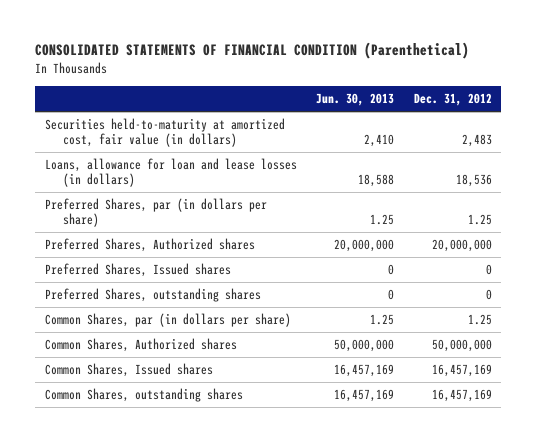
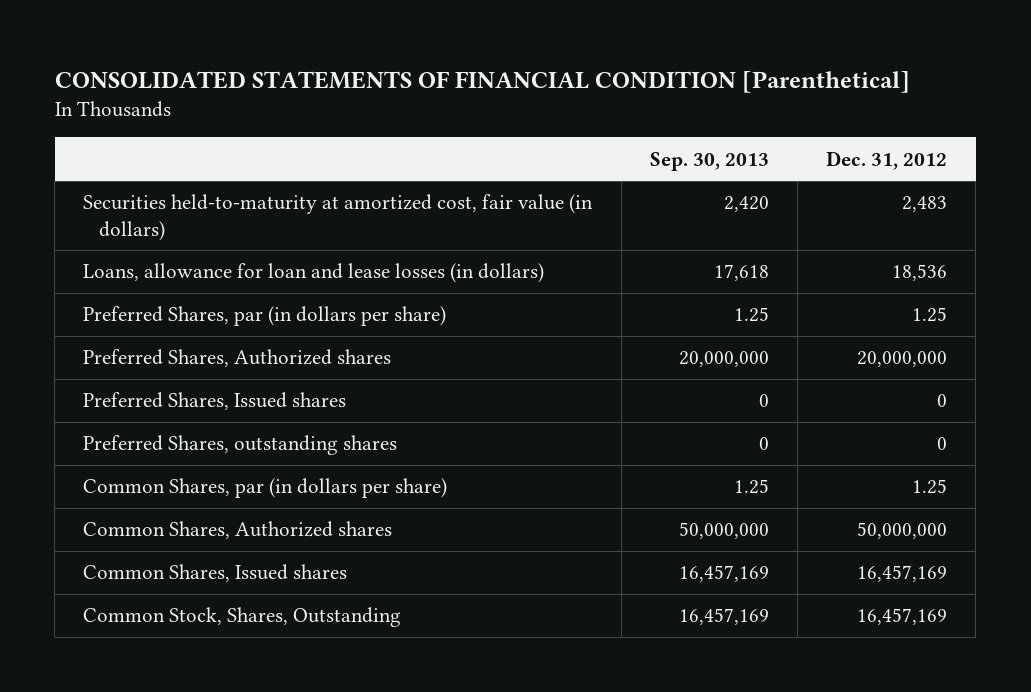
[34,42,469,60] CONSOLIDATED STATEMENTS OF FINANCIAL CONDITION (Parenthetical) -> [54,70,910,93] CONSOLIDATED STATEMENTS OF FINANCIAL CONDITION [Parenthetical]
[316,93,395,107] Jun. 30, 2013 -> none
none -> [649,151,769,171] Sep. 30, 2013
[44,387,243,402] Common Shares, outstanding shares -> [83,607,402,628] Common Stock, Shares, Outstanding

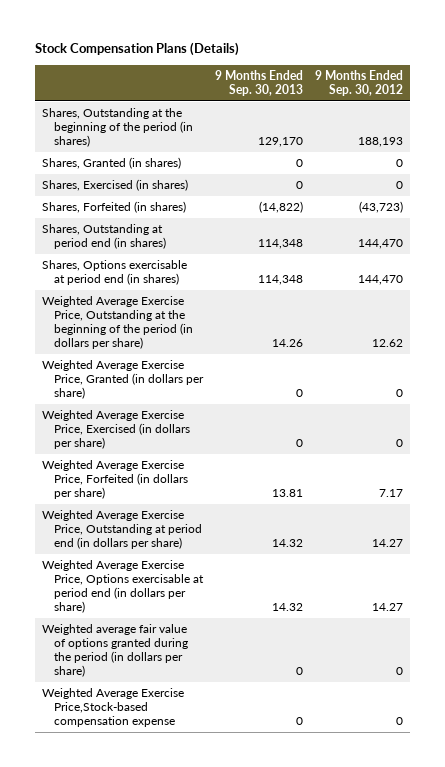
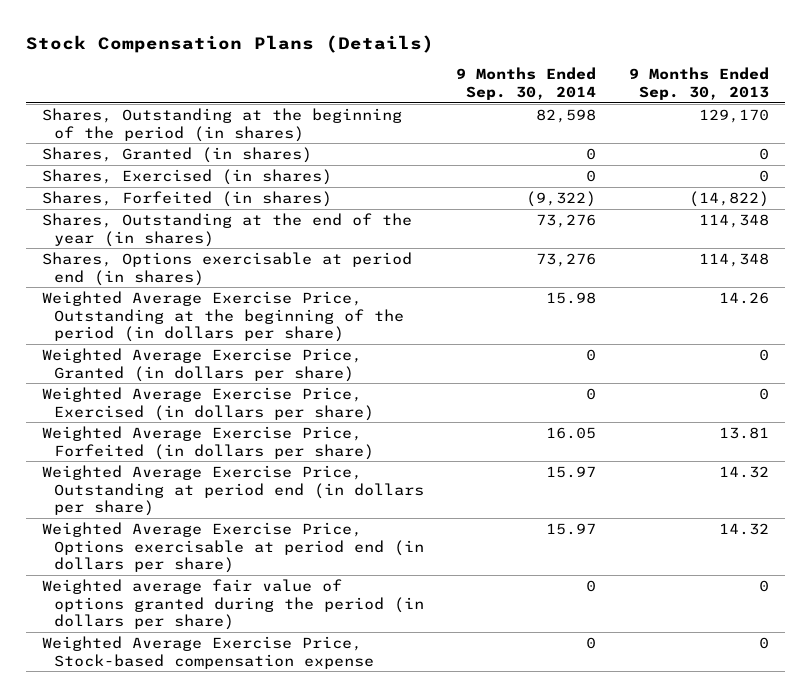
[315,70,404,96] 9 Months Ended Sep. 30, 2012 -> none
none -> [456,67,597,100] 9 Months Ended Sep. 30, 2014
[41,224,166,250] Shares, Outstanding at period end (in shares) -> [42,213,413,247] Shares, Outstanding at the end of the year (in shares)
[41,688,184,727] Weighted Average Exercise Price,Stock-based compensation expense -> [42,636,375,669] Weighted Average Exercise Price, Stock-based compensation expense

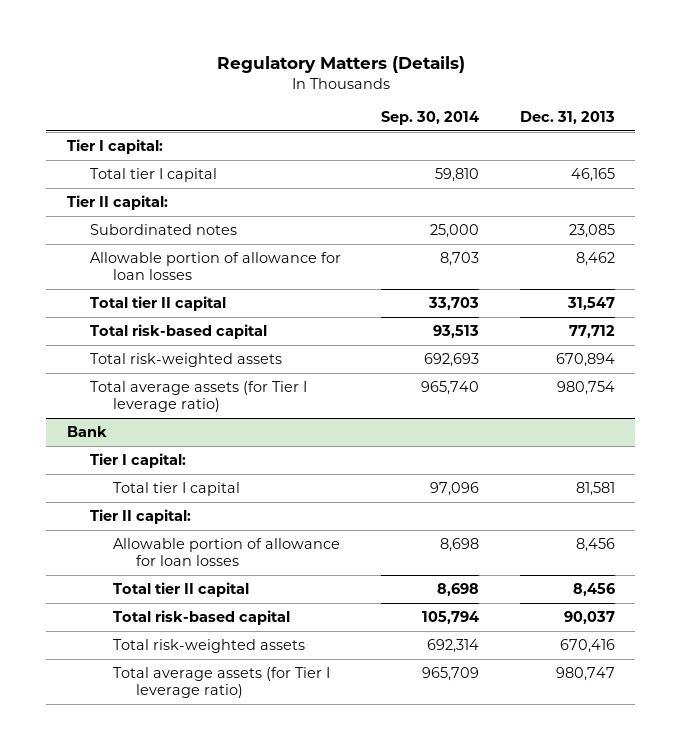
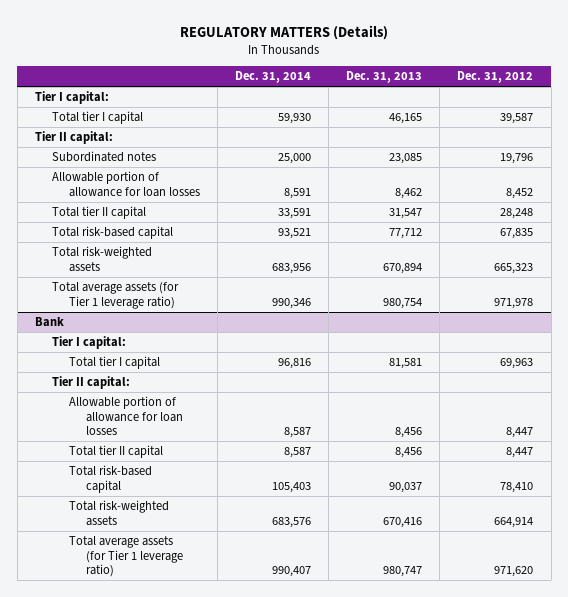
[216,55,465,73] Regulatory Matters (Details) -> [180,24,389,40] REGULATORY MATTERS (Details)
[381,111,480,126] Sep. 30, 2014 -> none
none -> [235,71,312,84] Dec. 31, 2014
none -> [457,71,534,84] Dec. 31, 2012
[89,380,307,412] Total average assets (for Tier I leverage ratio) -> [51,282,179,309] Total average assets (for Tier 1 leverage ratio)
[112,666,330,698] Total average assets (for Tier I leverage ratio) -> [68,536,183,578] Total average assets (for Tier 1 leverage ratio)

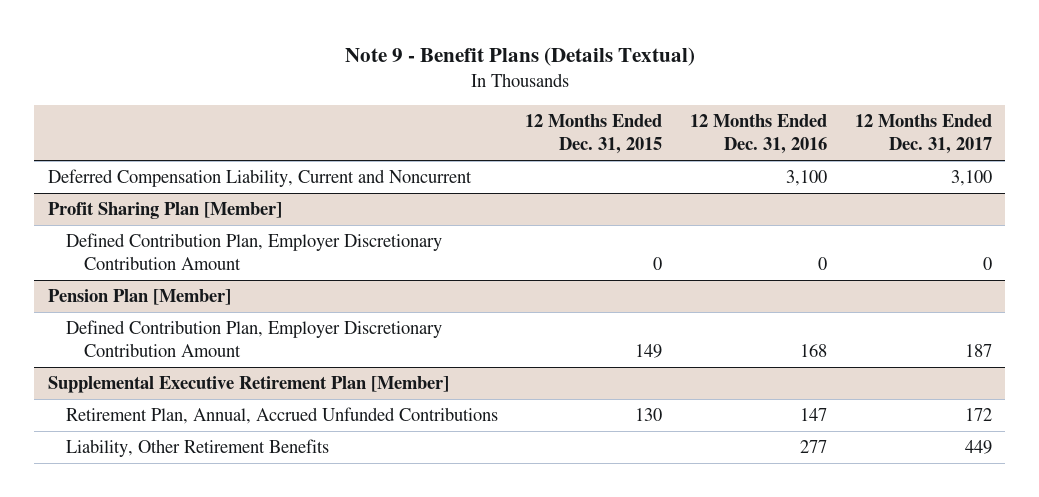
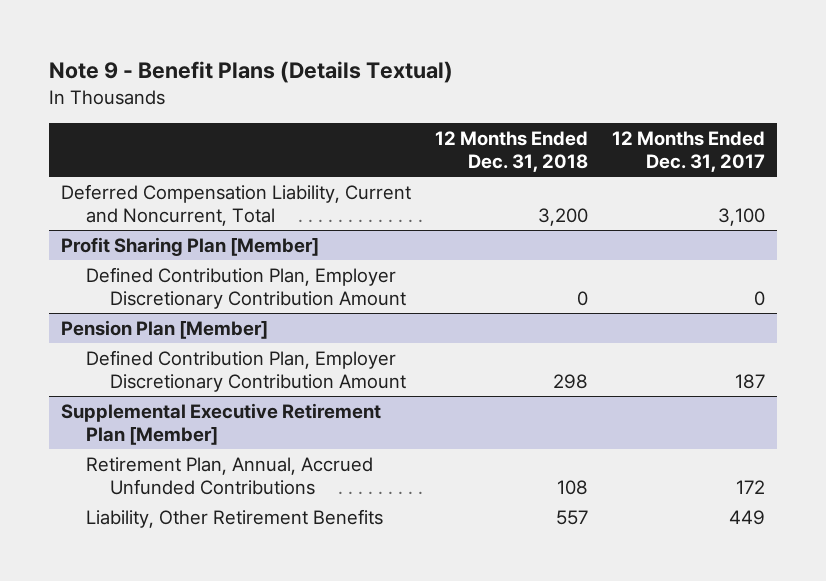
[525,113,663,155] 12 Months Ended Dec. 31, 2015 -> none
[689,113,827,155] 12 Months Ended Dec. 31, 2016 -> none
none -> [434,131,588,172] 12 Months Ended Dec. 31, 2018
[47,168,472,187] Deferred Compensation Liability, Current and Noncurrent -> [60,184,411,226] Deferred Compensation Liability, Current and Noncurrent, Total

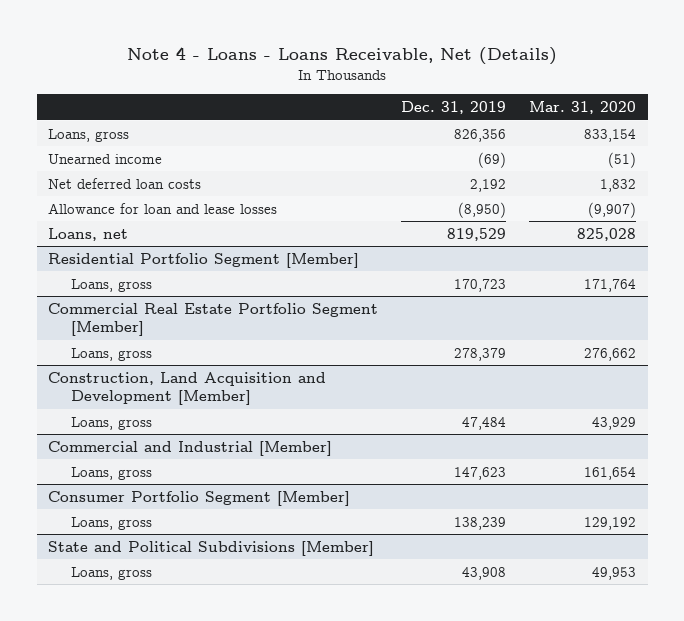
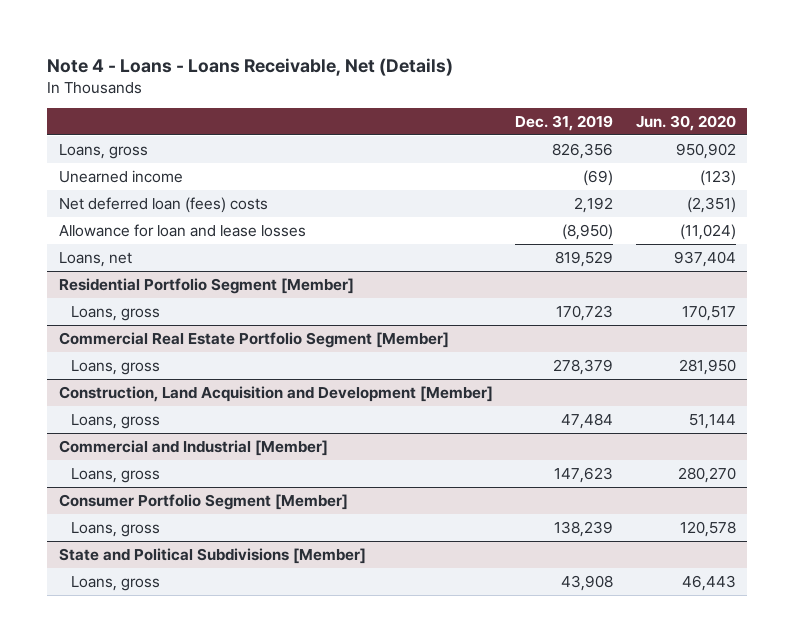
[529,101,637,115] Mar. 31, 2020 -> none
none -> [636,115,737,132] Jun. 30, 2020
[48,177,202,189] Net deferred loan costs -> [58,196,268,213] Net deferred loan (fees) costs

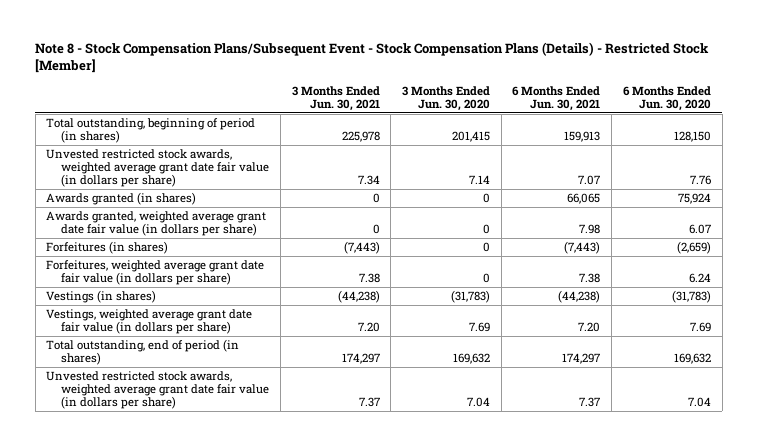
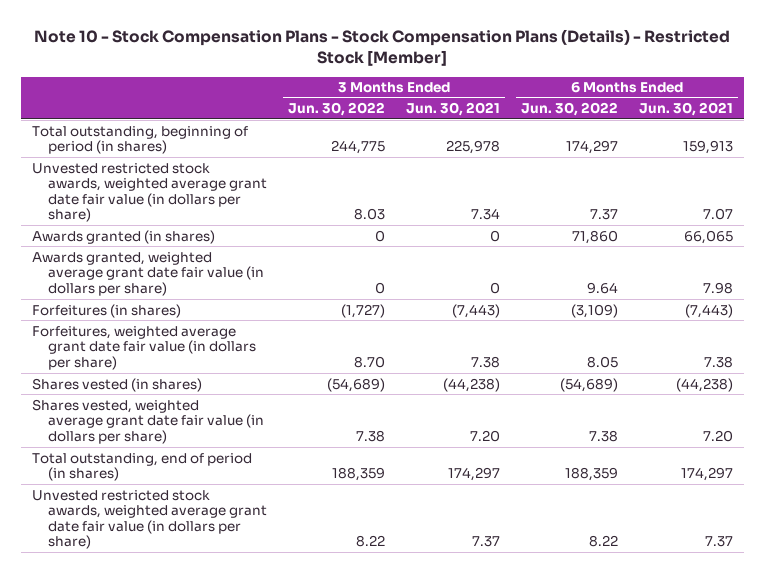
[35,41,710,74] Note 8 - Stock Compensation Plans/Subsequent Event - Stock Compensation Plans (Details) - Restricted Stock [Member] -> [34,29,731,67] Note 10 - Stock Compensation Plans - Stock Compensation Plans (Details) - Restricted Stock [Member]
[402,85,491,111] 3 Months Ended Jun. 30, 2020 -> none
[622,85,711,111] 6 Months Ended Jun. 30, 2020 -> none
none -> [288,102,386,117] Jun. 30, 2022
none -> [521,102,619,117] Jun. 30, 2022
[46,289,157,303] Vestings (in shares) -> [31,377,202,392] Shares vested (in shares)
[46,308,253,335] Vestings, weighted average grant date fair value (in dollars per share) -> [31,398,265,444] Shares vested, weighted average grant date fair value (in dollars per share)

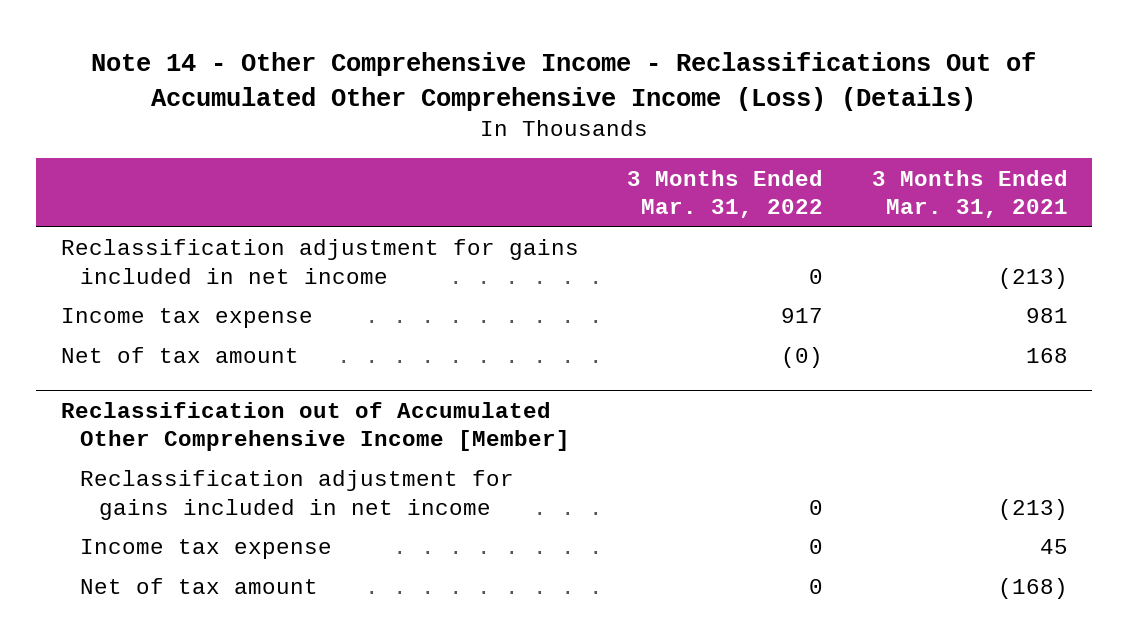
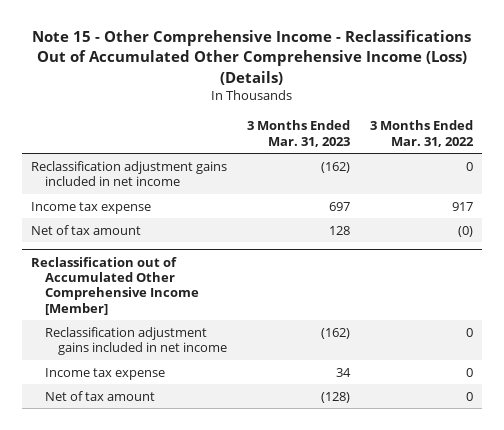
[91,52,1037,111] Note 14 - Other Comprehensive Income - Reclassifications Out of Accumulated Other Comprehensive Income (Loss) (Details) -> [32,30,472,85] Note 15 - Other Comprehensive Income - Reclassifications Out of Accumulated Other Comprehensive Income (Loss) (Details)
[872,169,1069,219] 3 Months Ended Mar. 31, 2021 -> none
none -> [247,120,351,147] 3 Months Ended Mar. 31, 2023
[60,239,579,284] Reclassification adjustment for gains included in net income -> [31,160,228,187] Reclassification adjustment gains included in net income
[80,470,515,520] Reclassification adjustment for gains included in net income -> [44,326,228,356] Reclassification adjustment gains included in net income

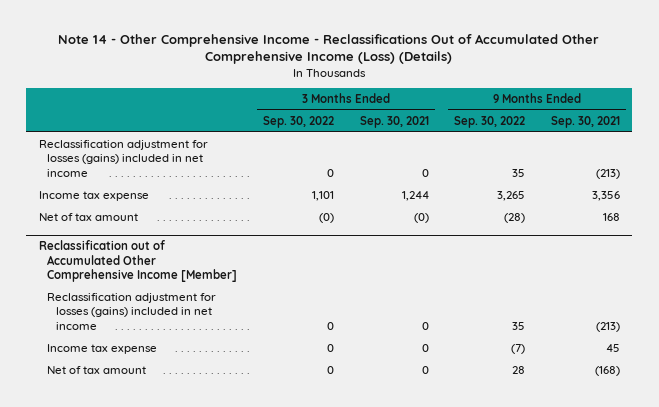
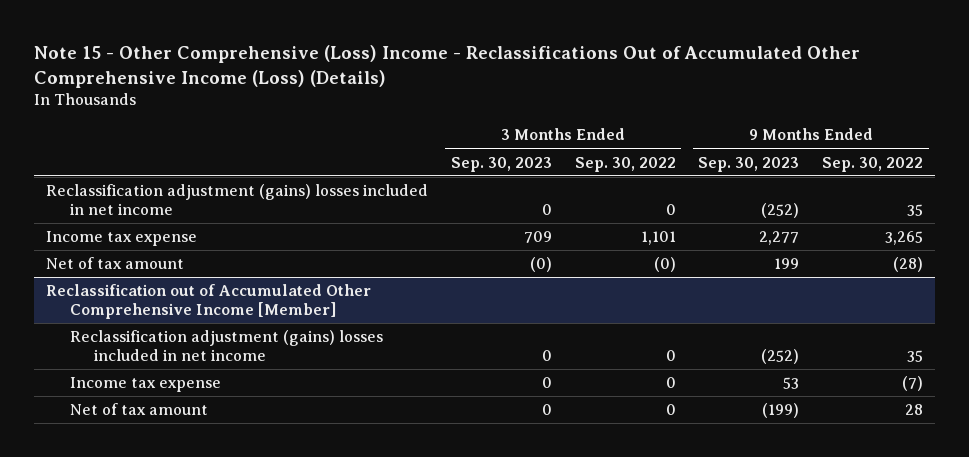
[58,33,600,65] Note 14 - Other Comprehensive Income - Reclassifications Out of Accumulated Other Comprehensive Income (Loss) (Details) -> [34,44,861,88] Note 15 - Other Comprehensive (Loss) Income - Reclassifications Out of Accumulated Other Comprehensive Income (Loss) (Details)
[359,115,429,128] Sep. 30, 2021 -> none
[550,115,620,128] Sep. 30, 2021 -> none
none -> [450,156,552,172] Sep. 30, 2023
none -> [698,156,800,172] Sep. 30, 2023
[39,139,209,178] Reclassification adjustment for losses (gains) included in net income -> [45,184,428,215] Reclassification adjustment (gains) losses included in net income
[47,292,217,331] Reclassification adjustment for losses (gains) included in net income -> [69,330,383,361] Reclassification adjustment (gains) losses included in net income

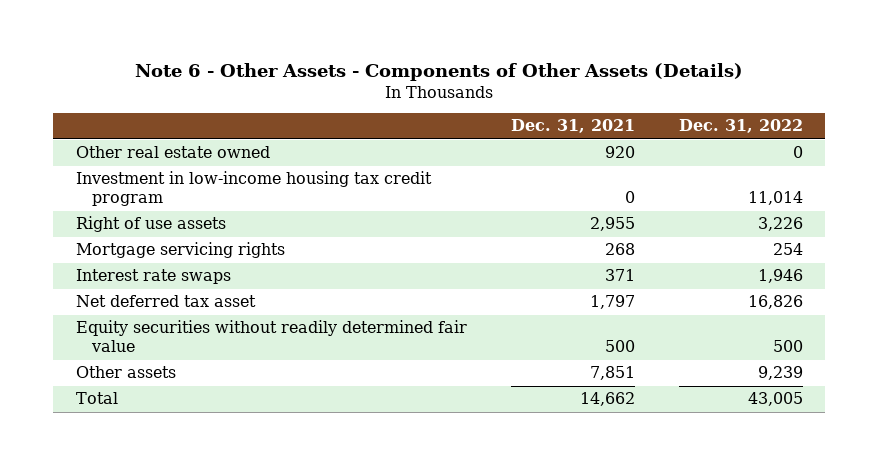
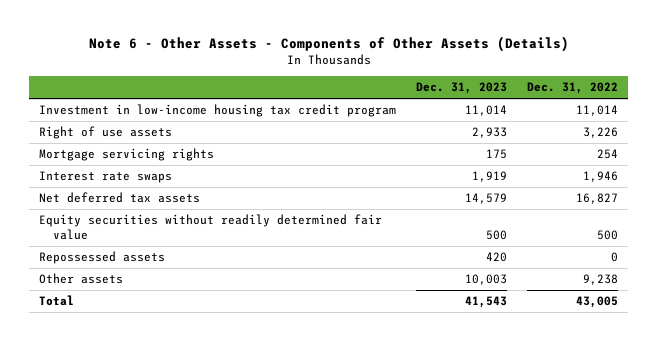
[510,119,635,134] Dec. 31, 2021 -> none
none -> [416,82,508,95] Dec. 31, 2023
[75,146,270,159] Other real estate owned -> none
[75,295,256,308] Net deferred tax asset -> [39,192,201,204] Net deferred tax assets
[748,295,804,310] 16,826 -> [575,193,618,205] 16,827
none -> [39,251,166,265] Repossessed assets
[758,366,804,381] 9,239 -> [582,274,618,286] 9,238

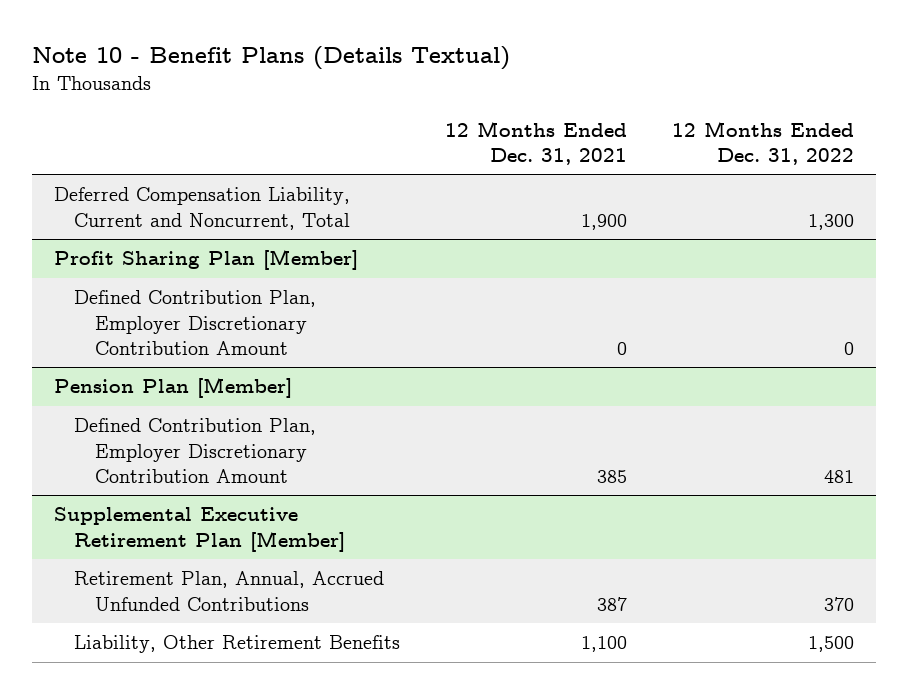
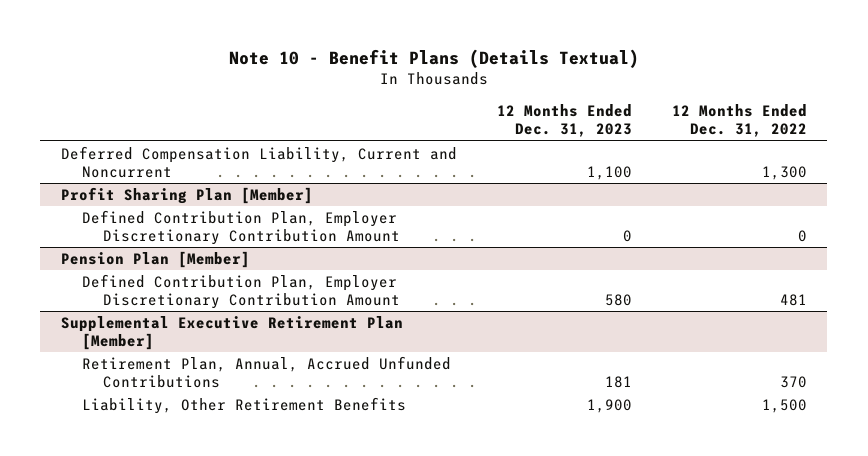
[444,120,627,165] 12 Months Ended Dec. 31, 2021 -> none
none -> [496,104,632,138] 12 Months Ended Dec. 31, 2023
[53,187,351,230] Deferred Compensation Liability, Current and Noncurrent, Total -> [60,145,457,178] Deferred Compensation Liability, Current and Noncurrent

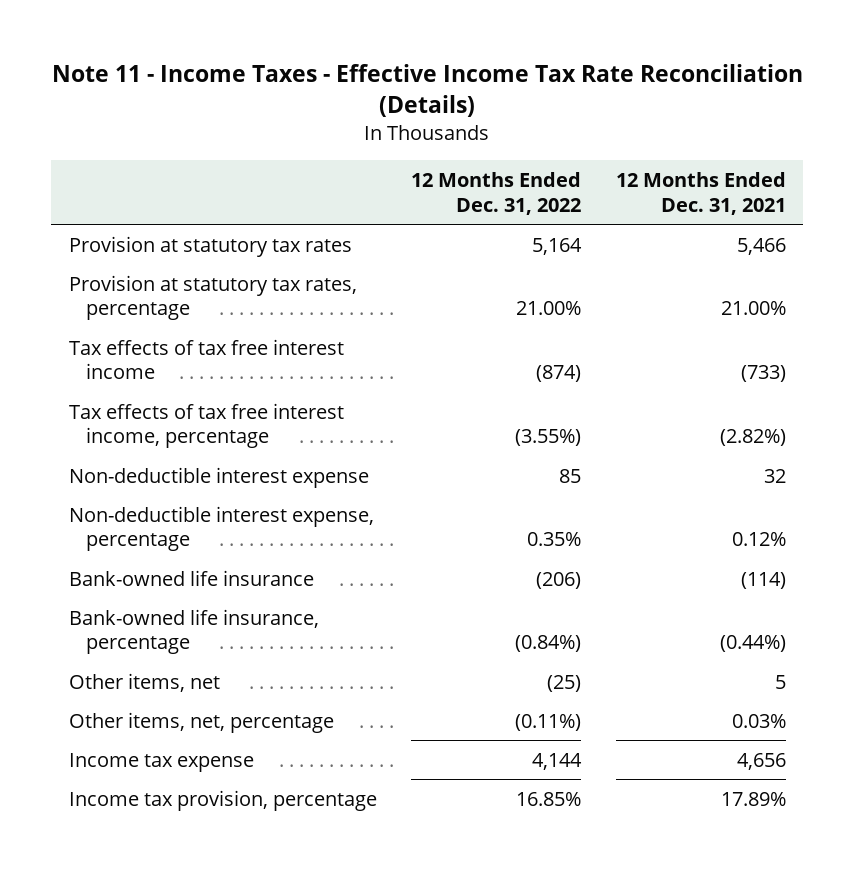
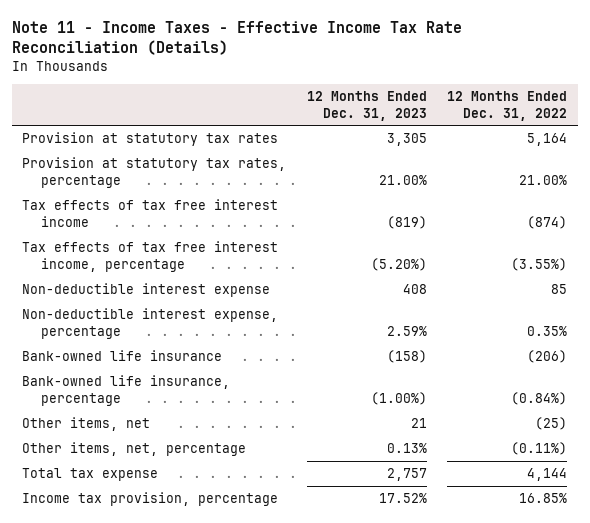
[615,172,786,215] 12 Months Ended Dec. 31, 2021 -> none
none -> [306,91,427,121] 12 Months Ended Dec. 31, 2023
[68,752,254,772] Income tax expense -> [22,468,159,482] Total tax expense

